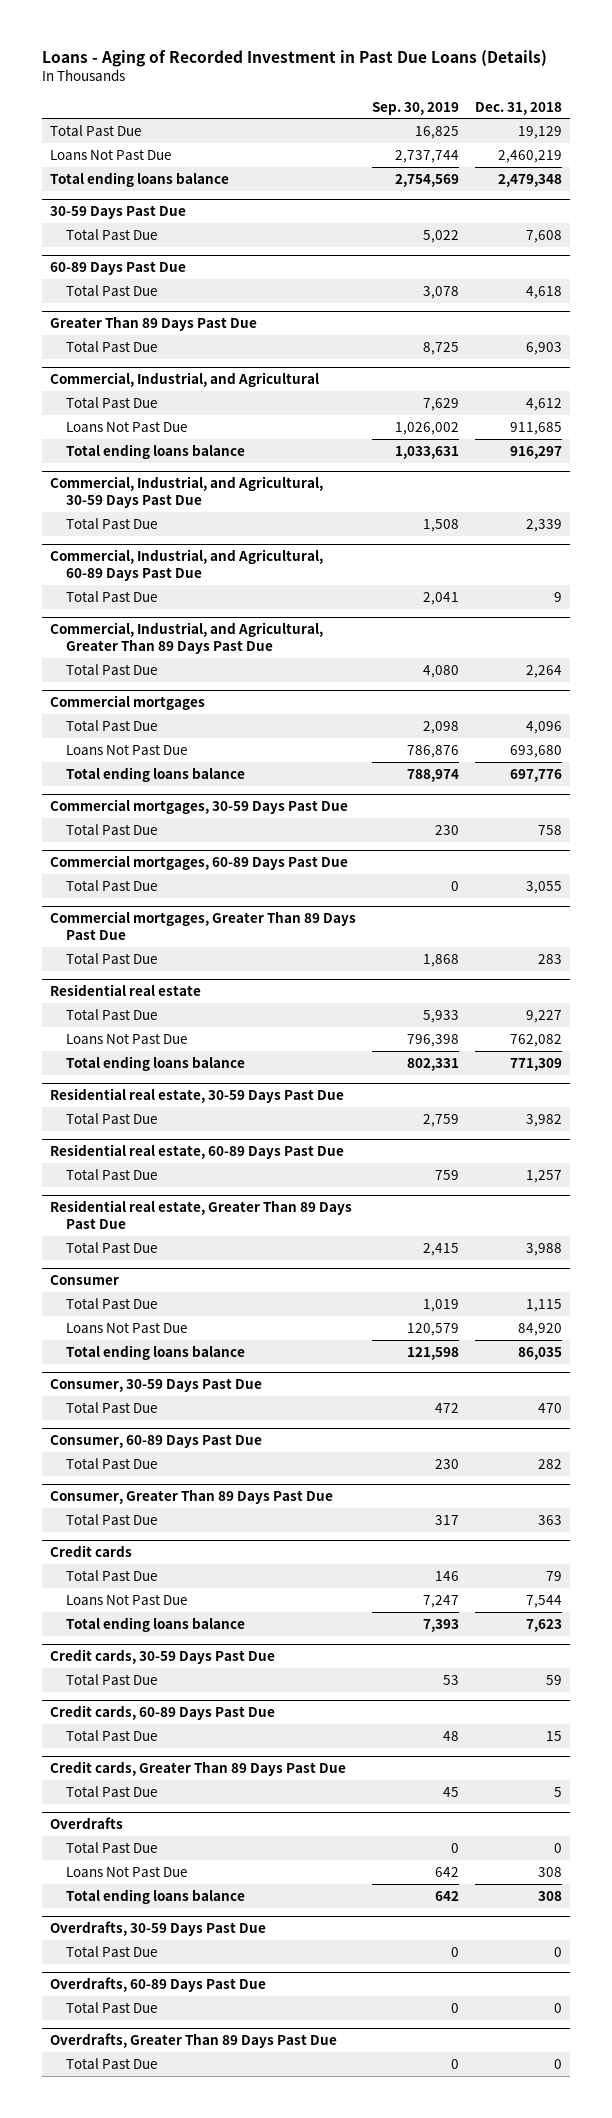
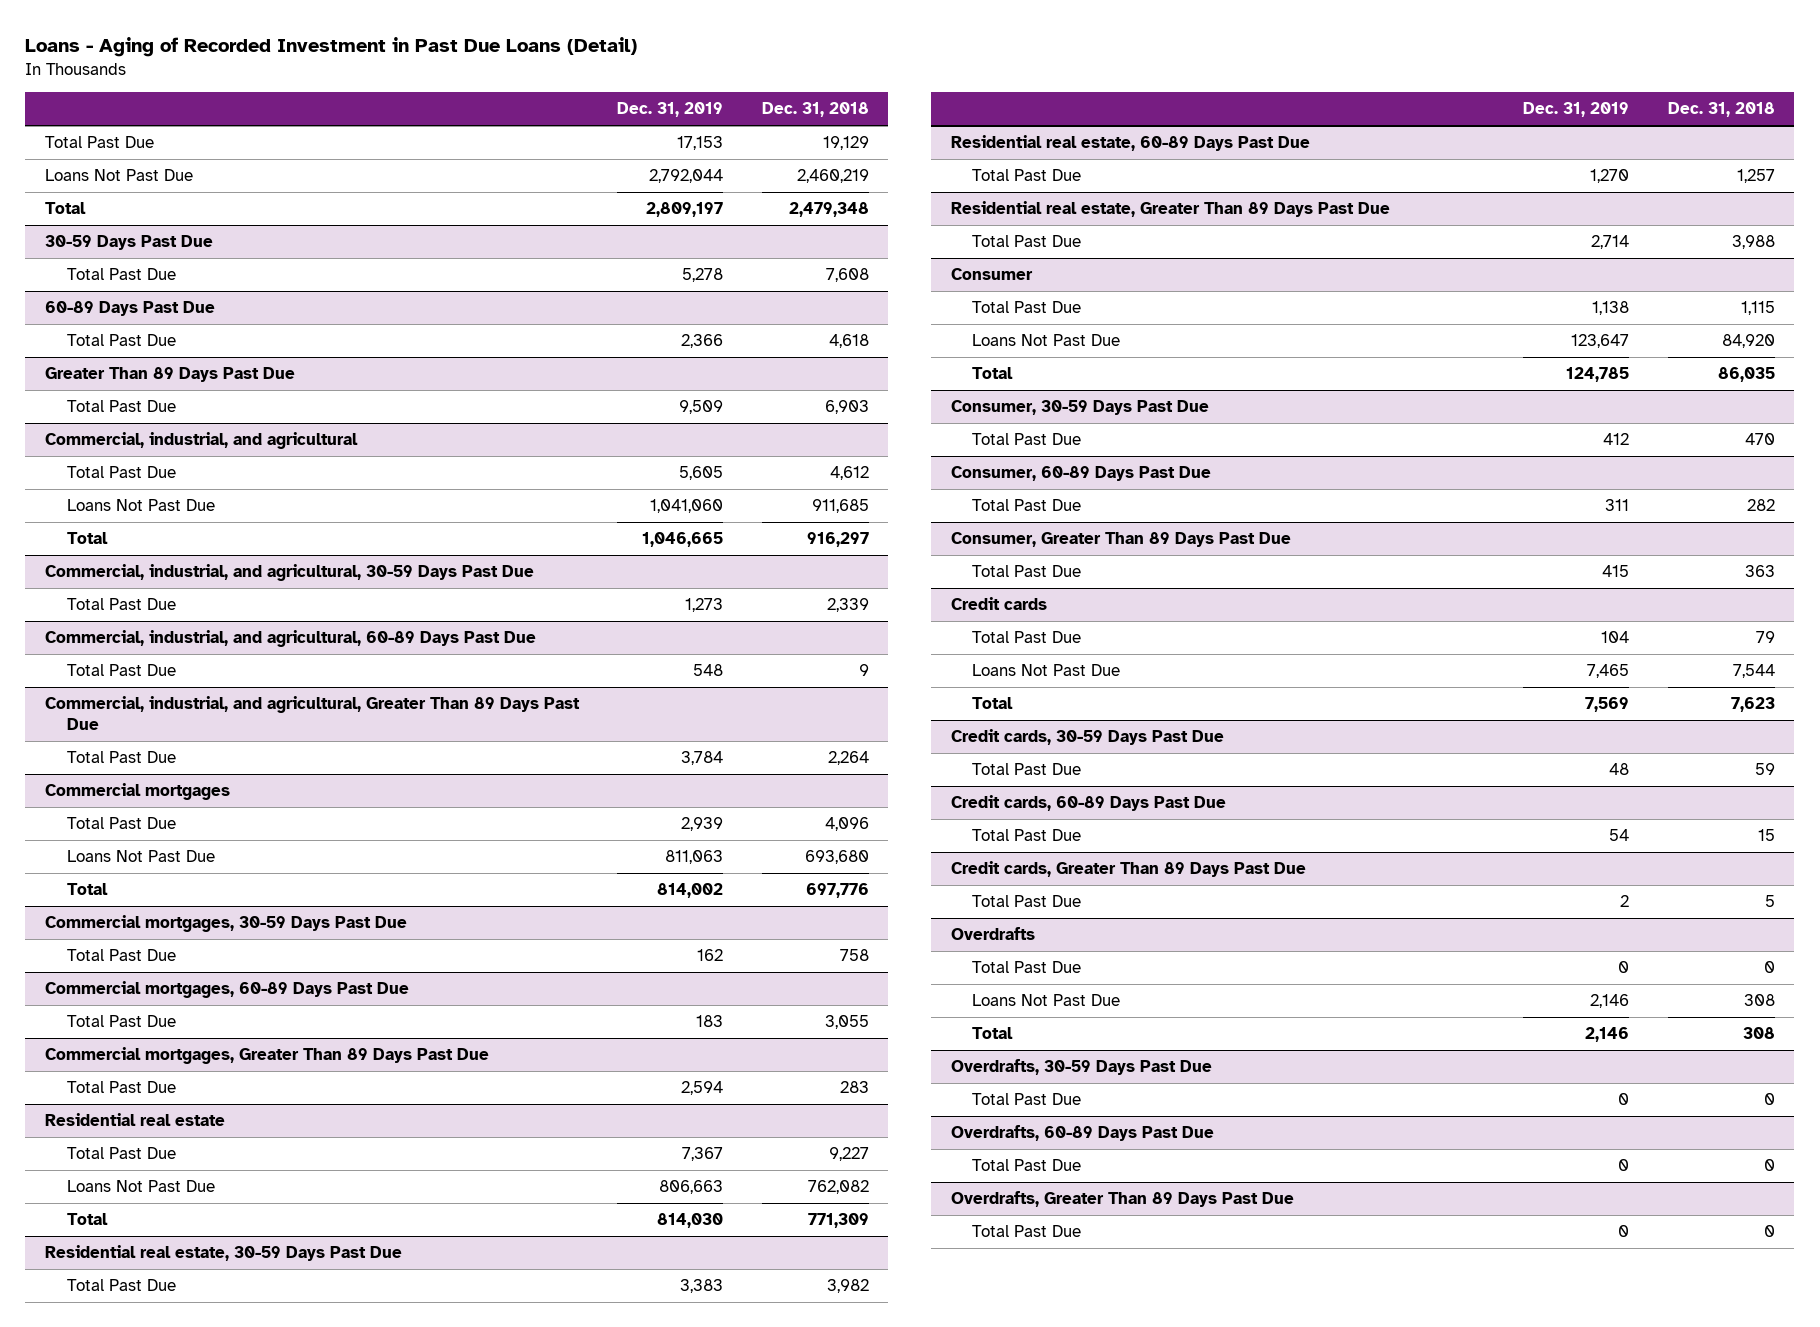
[41,49,547,67] Loans - Aging of Recorded Investment in Past Due Loans (Details) -> [25,36,638,57] Loans - Aging of Recorded Investment in Past Due Loans (Detail)
[371,101,459,115] Sep. 30, 2019 -> none
none -> [617,102,724,118] Dec. 31, 2019
[49,171,229,187] Total ending loans balance -> [44,202,86,215] Total
[49,372,319,388] Commercial, Industrial, and Agricultural -> [44,432,358,450] Commercial, industrial, and agricultural
[66,443,246,459] Total ending loans balance -> [66,532,108,545] Total
[49,476,323,509] Commercial, Industrial, and Agricultural, 30-59 Days Past Due -> [44,564,534,582] Commercial, industrial, and agricultural, 30-59 Days Past Due
[49,549,323,582] Commercial, Industrial, and Agricultural, 60-89 Days Past Due -> [44,630,536,648] Commercial, industrial, and agricultural, 60-89 Days Past Due
[49,622,323,655] Commercial, Industrial, and Agricultural, Greater Than 89 Days Past Due -> [44,696,580,730] Commercial, industrial, and agricultural, Greater Than 89 Days Past Due
[66,766,246,782] Total ending loans balance -> [66,883,108,896] Total
[66,1055,246,1071] Total ending loans balance -> [66,1213,108,1226] Total
[66,1344,246,1360] Total ending loans balance -> [972,367,1014,380] Total
[66,1616,246,1632] Total ending loans balance -> [972,697,1014,710] Total
[66,1888,246,1904] Total ending loans balance -> [972,1027,1014,1040] Total

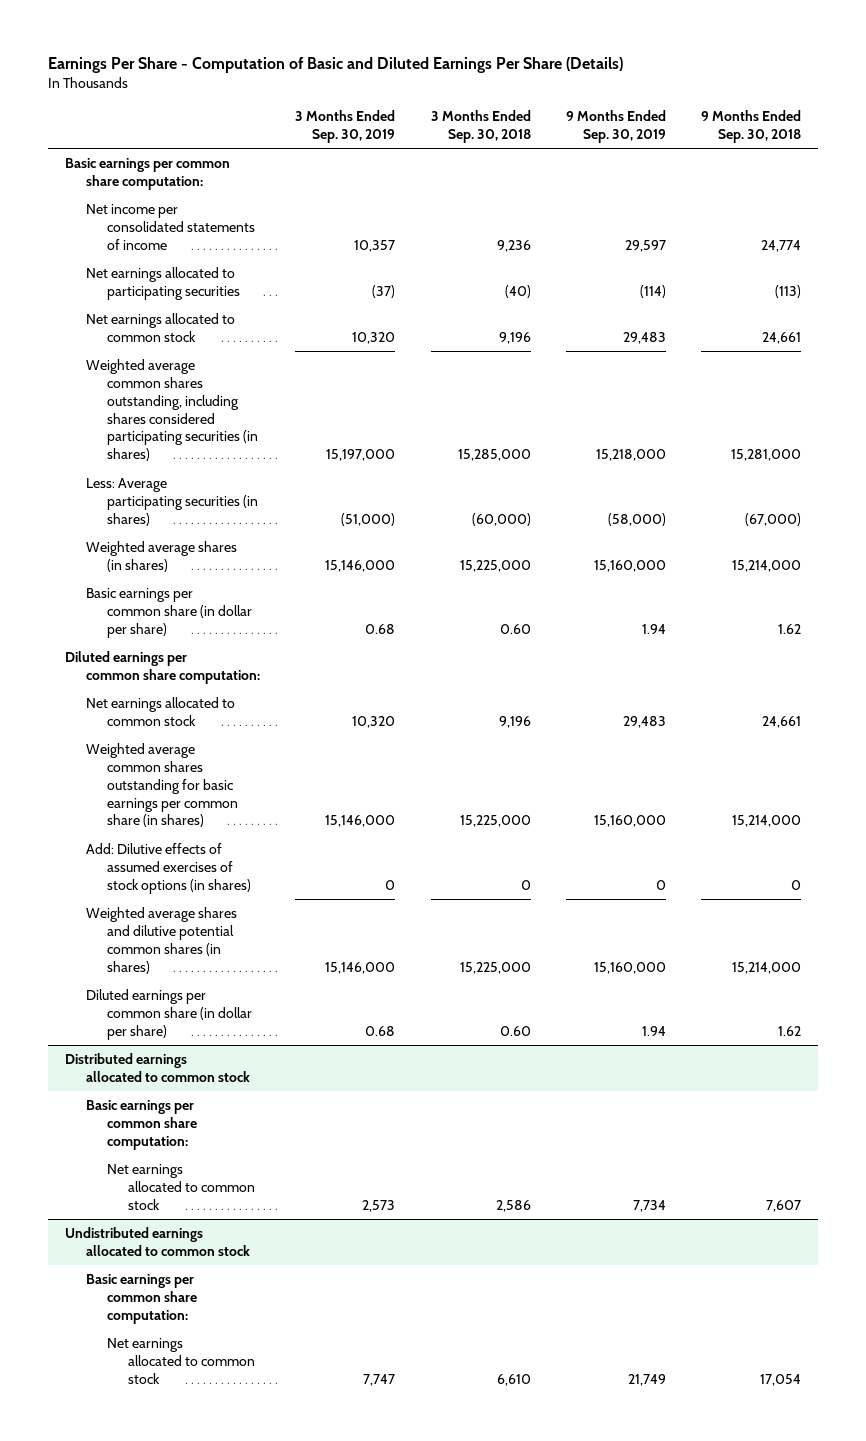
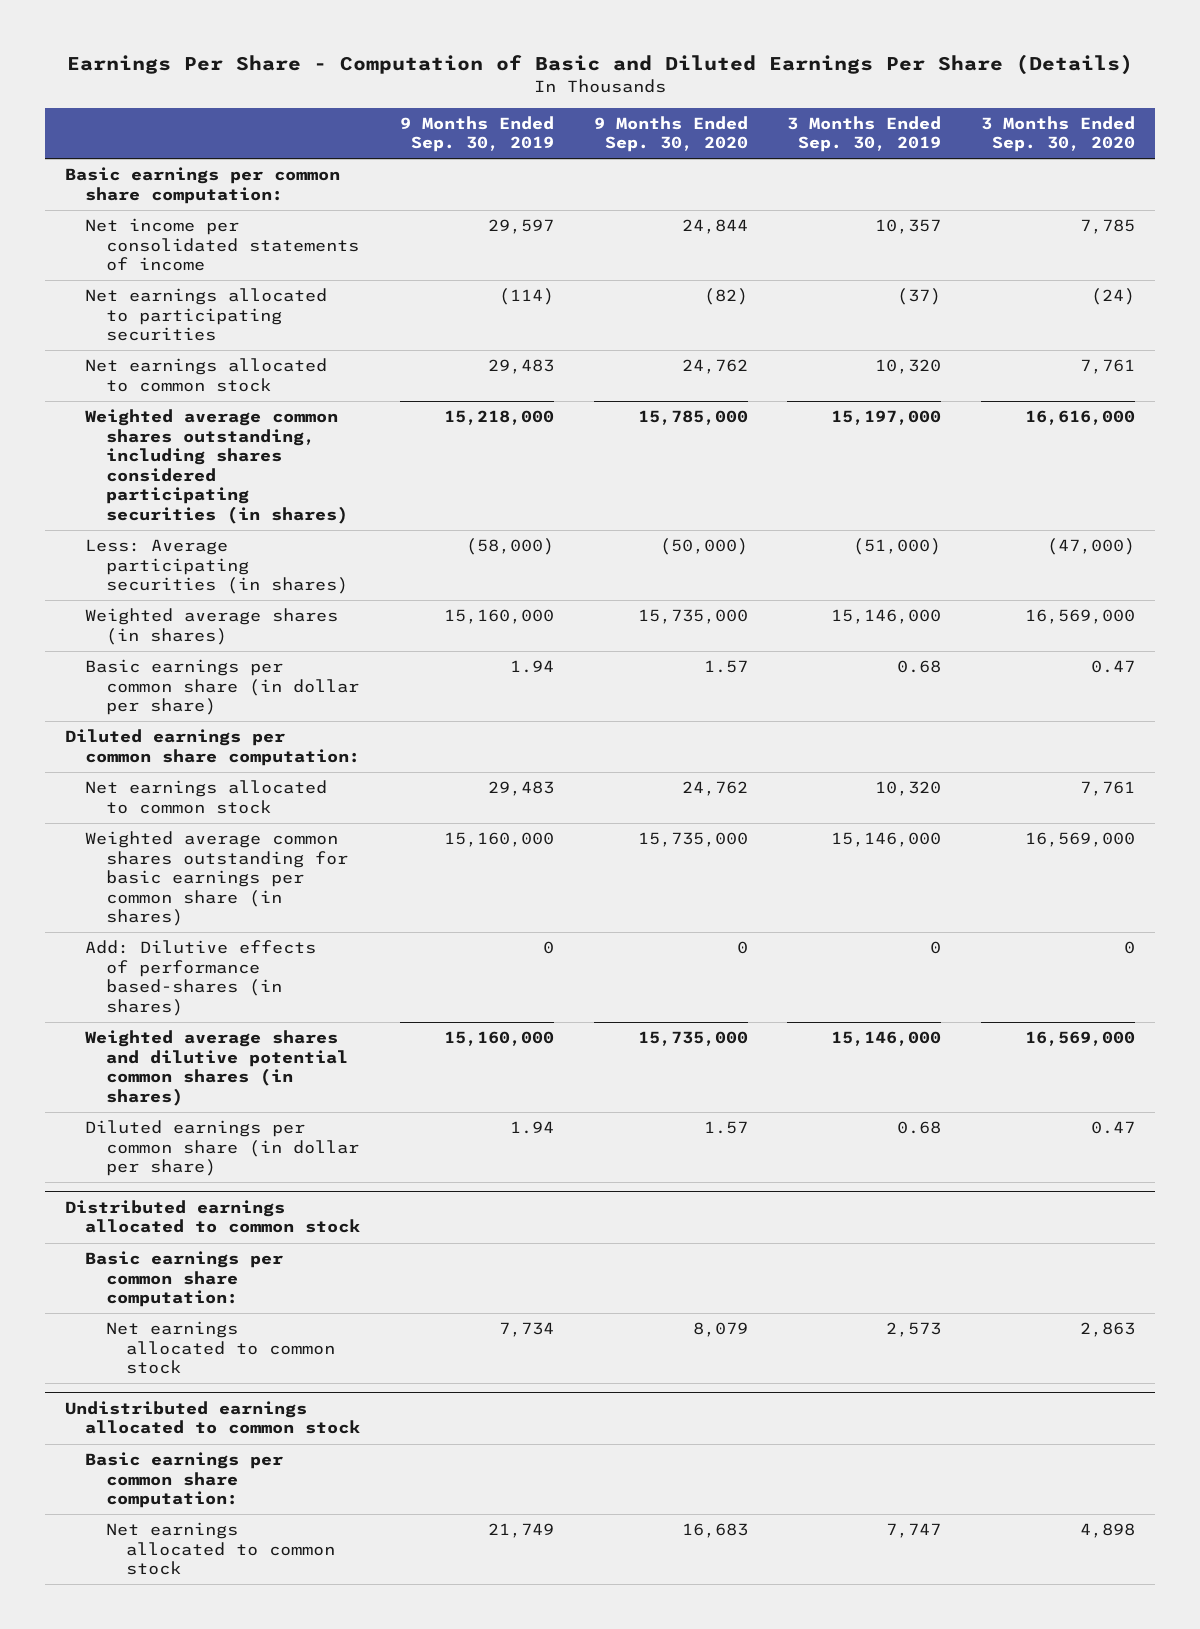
[430,109,531,143] 3 Months Ended Sep. 30, 2018 -> none
[700,109,801,143] 9 Months Ended Sep. 30, 2018 -> none
none -> [593,115,748,153] 9 Months Ended Sep. 30, 2020
none -> [980,115,1135,153] 3 Months Ended Sep. 30, 2020
[86,843,252,894] Add: Dilutive effects of assumed exercises of stock options (in shares) -> [85,940,317,1016] Add: Dilutive effects of performance based-shares (in shares)

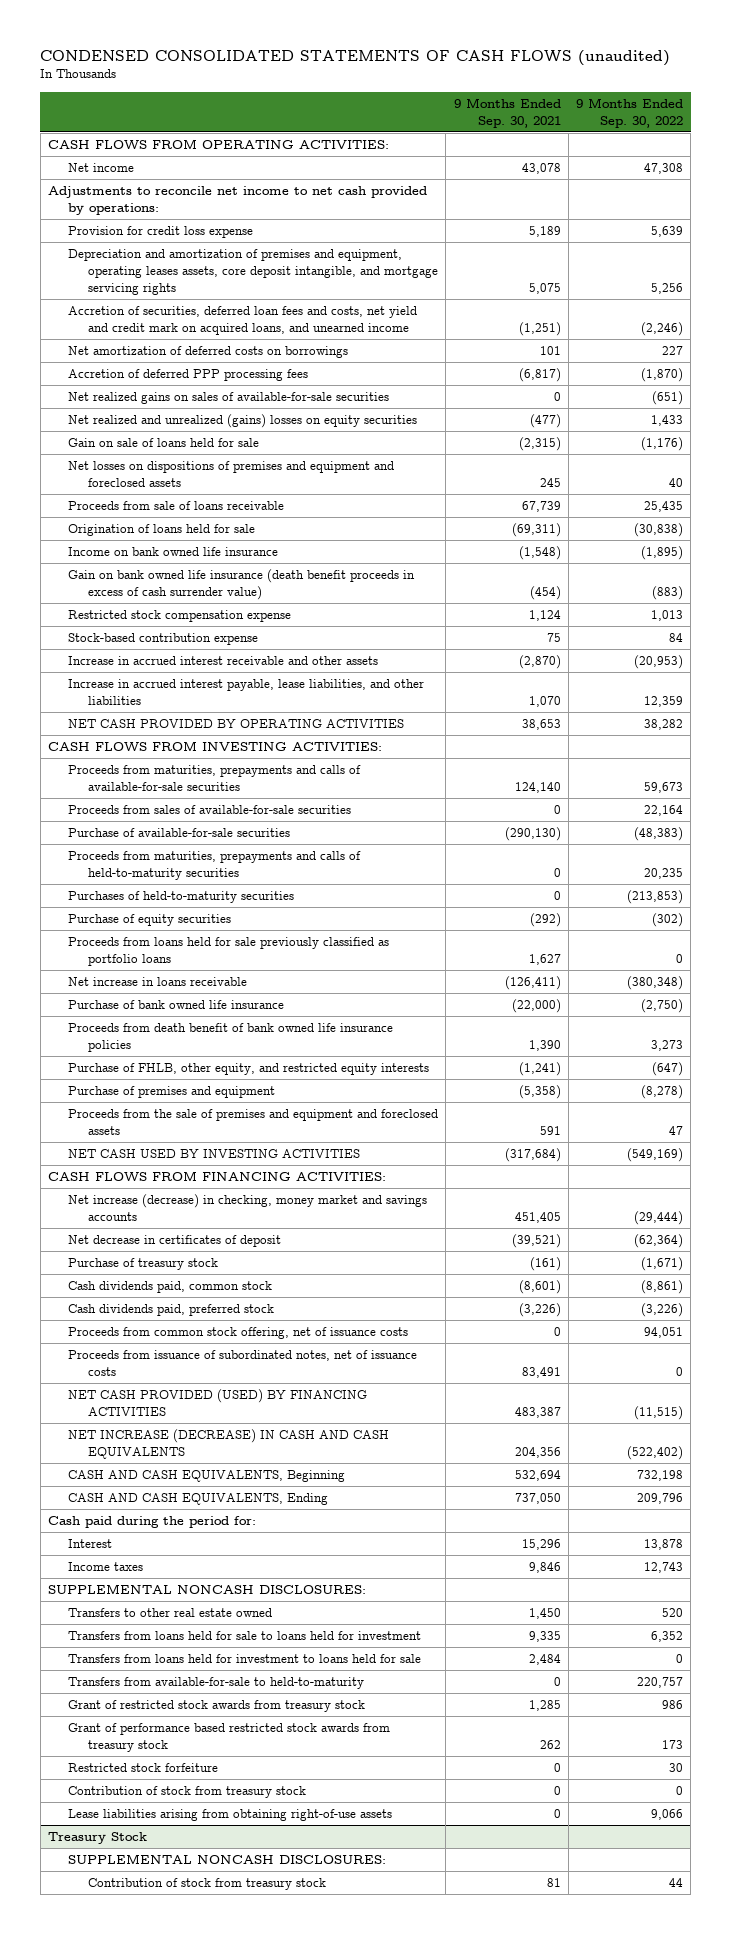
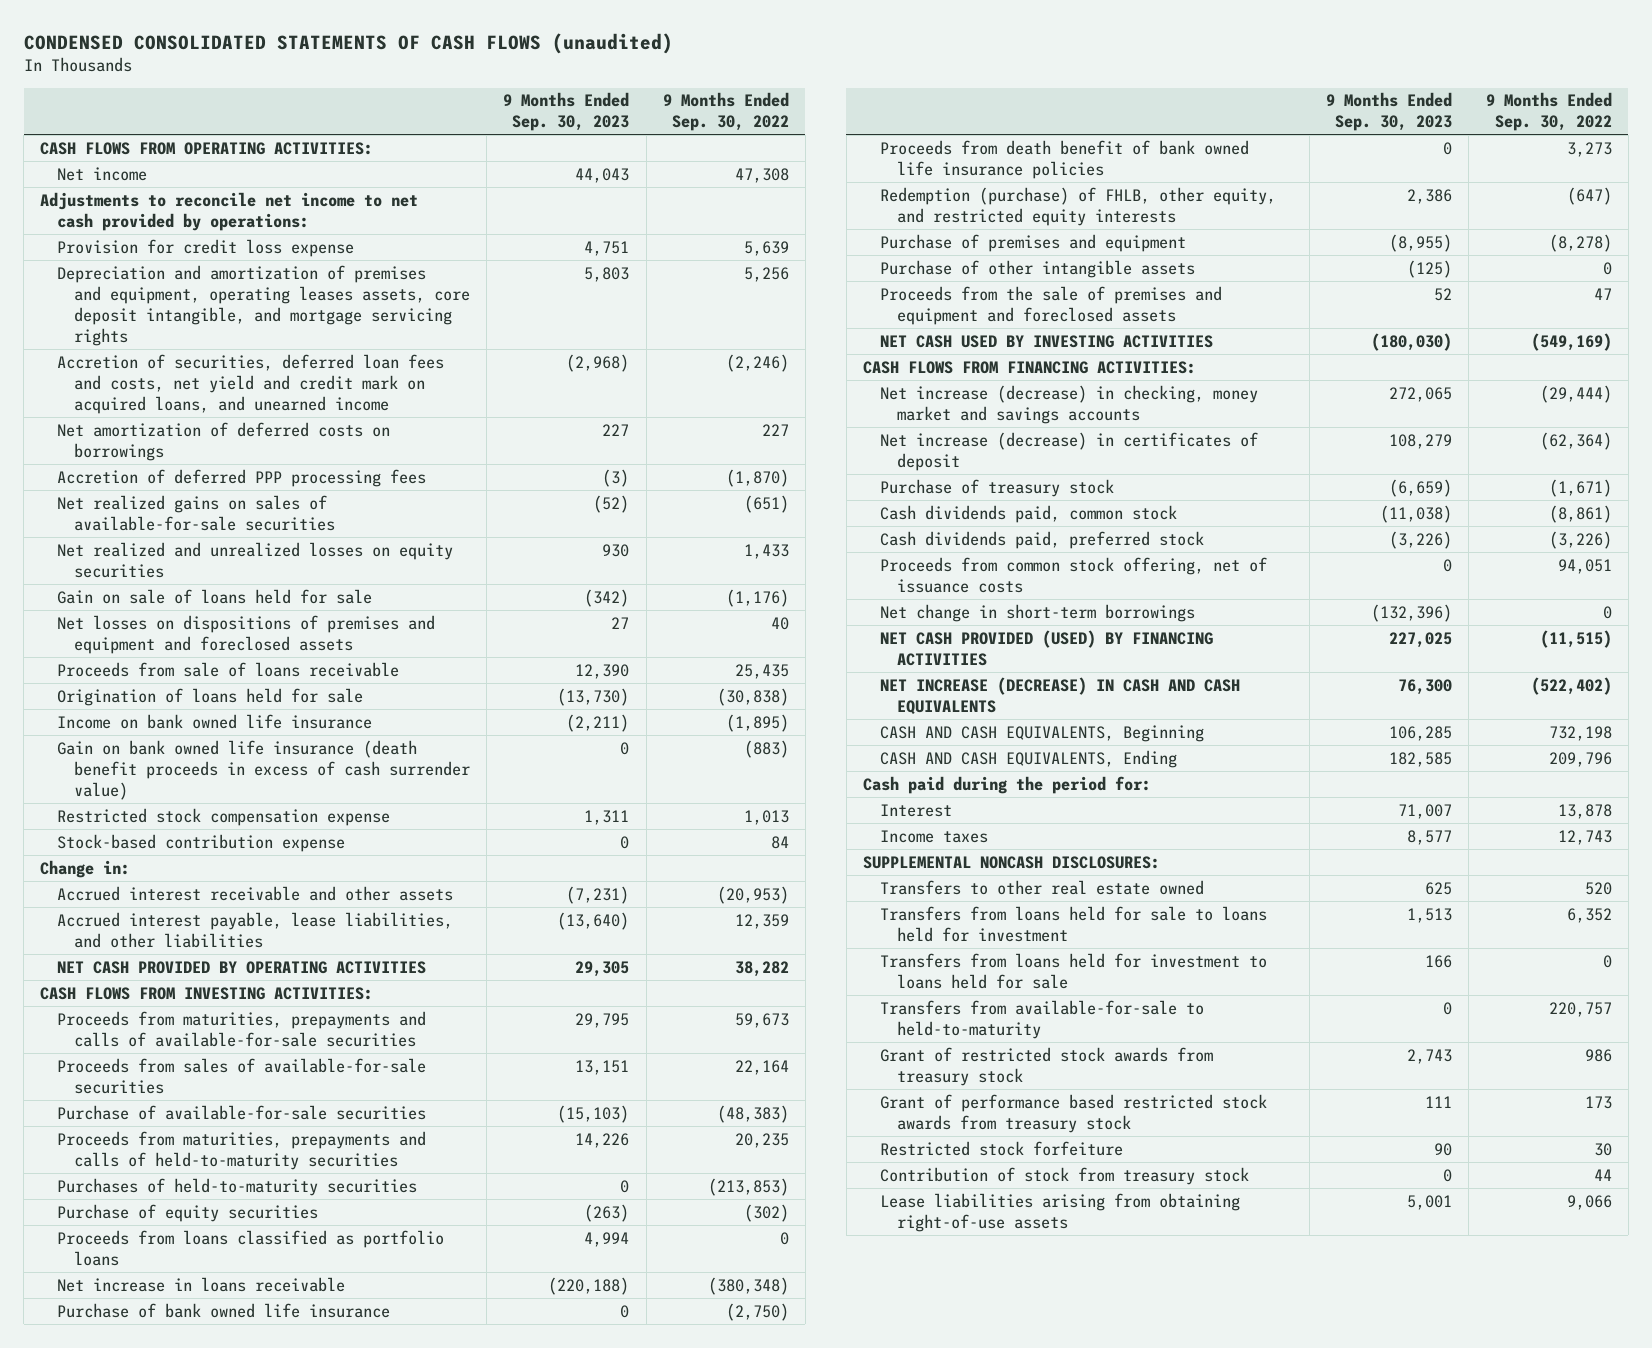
[453,97,561,128] 9 Months Ended Sep. 30, 2021 -> none
none -> [503,92,630,132] 9 Months Ended Sep. 30, 2023
[68,414,418,429] Net realized and unrealized (gains) losses on equity securities -> [57,541,454,578] Net realized and unrealized losses on equity securities
none -> [40,859,131,878] Change in:
[68,656,379,666] Increase in accrued interest receivable and other assets -> [57,885,454,901] Accrued interest receivable and other assets
[68,679,425,706] Increase in accrued interest payable, lease liabilities, and other liabilities -> [57,911,454,948] Accrued interest payable, lease liabilities, and other liabilities
[68,937,390,967] Proceeds from loans held for sale previously classified as portfolio loans -> [57,1229,445,1266] Proceeds from loans classified as portfolio loans
[68,1063,430,1076] Purchase of FHLB, other equity, and restricted equity interests -> [879,186,1276,226] Redemption (purchase) of FHLB, other equity, and restricted equity interests
none -> [879,259,1195,278] Purchase of other intangible assets
[68,1235,282,1248] Net decrease in certificates of deposit -> [879,431,1258,471] Net increase (decrease) in certificates of deposit
[68,1350,418,1377] Proceeds from issuance of subordinated notes, net of issuance costs -> none
none -> [879,603,1195,622] Net change in short-term borrowings
[68,1786,307,1799] Contribution of stock from treasury stock -> none
[48,1832,148,1845] Treasury Stock -> none
[68,1854,387,1865] SUPPLEMENTAL NONCASH DISCLOSURES: -> none
[68,1809,393,1822] Lease liabilities arising from obtaining right-of-use assets -> [879,1192,1240,1232] Lease liabilities arising from obtaining right-of-use assets

